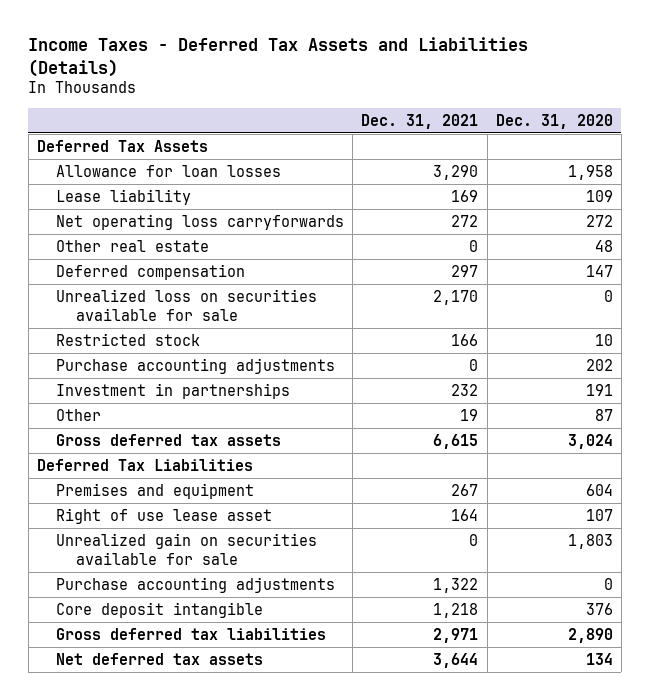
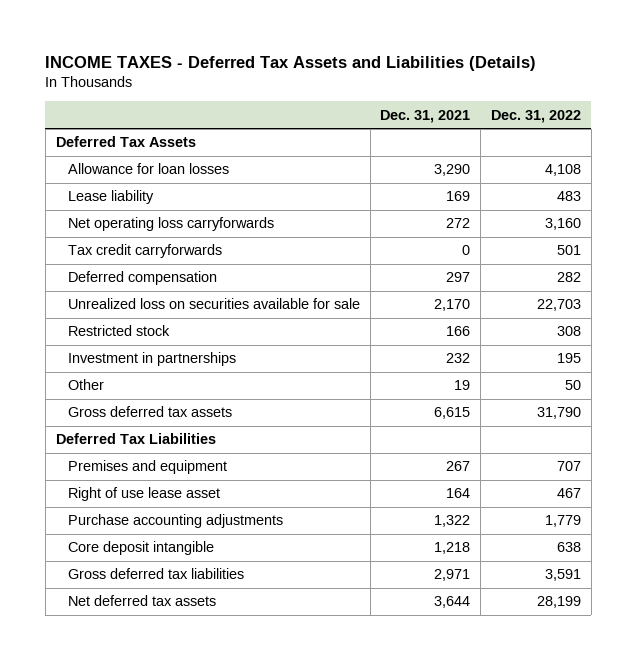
[28,36,529,77] Income Taxes - Deferred Tax Assets and Liabilities (Details) -> [45,55,537,71] INCOME TAXES - Deferred Tax Assets and Liabilities (Details)
[495,113,613,129] Dec. 31, 2020 -> none
none -> [491,109,582,123] Dec. 31, 2022
[56,239,210,252] Other real estate -> none
none -> [67,244,222,259] Tax credit carryforwards
[56,357,336,374] Purchase accounting adjustments -> none
[56,532,318,565] Unrealized gain on securities available for sale -> none

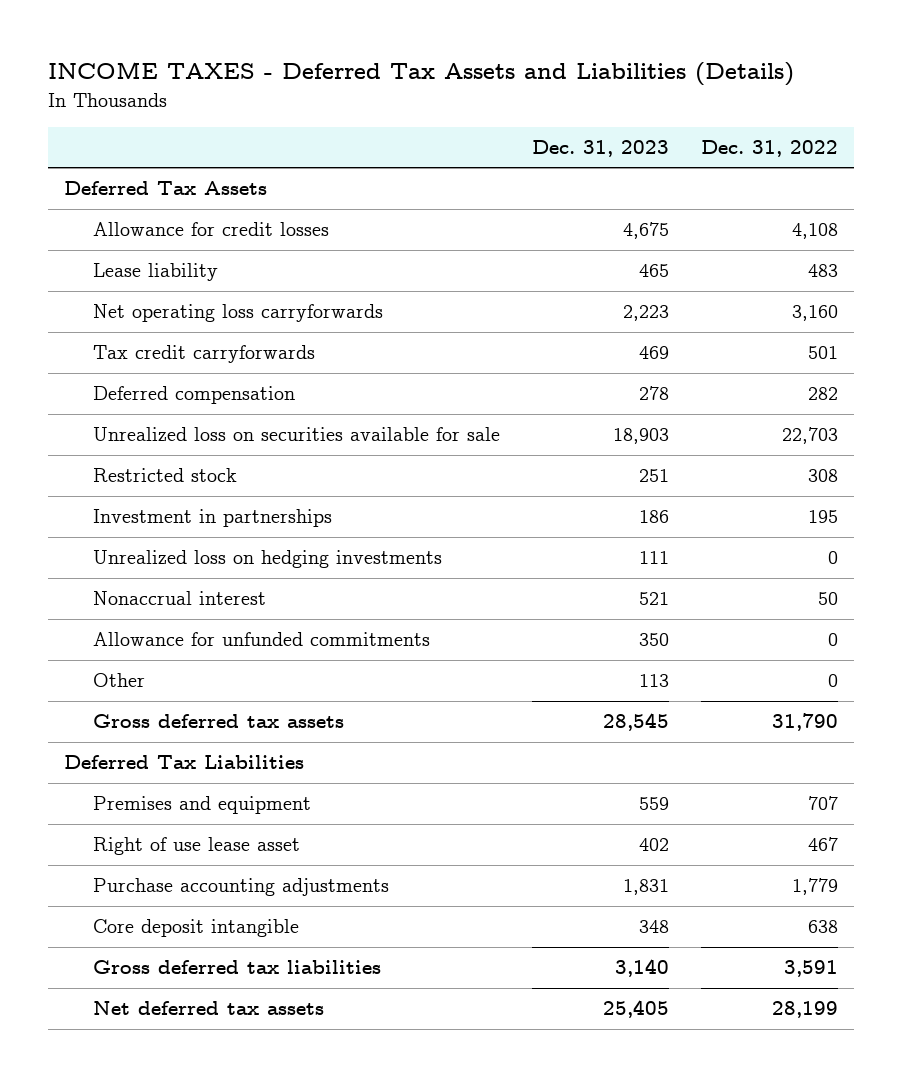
[380,109,471,123] Dec. 31, 2021 -> none
none -> [531,139,669,157] Dec. 31, 2023
[67,163,229,175] Allowance for loan losses -> [93,222,330,237] Allowance for credit losses
none -> [93,550,443,569] Unrealized loss on hedging investments
none -> [93,591,267,606] Nonaccrual interest
none -> [93,632,431,647] Allowance for unfunded commitments
[565,380,582,391] 50 -> [827,674,838,688] 0

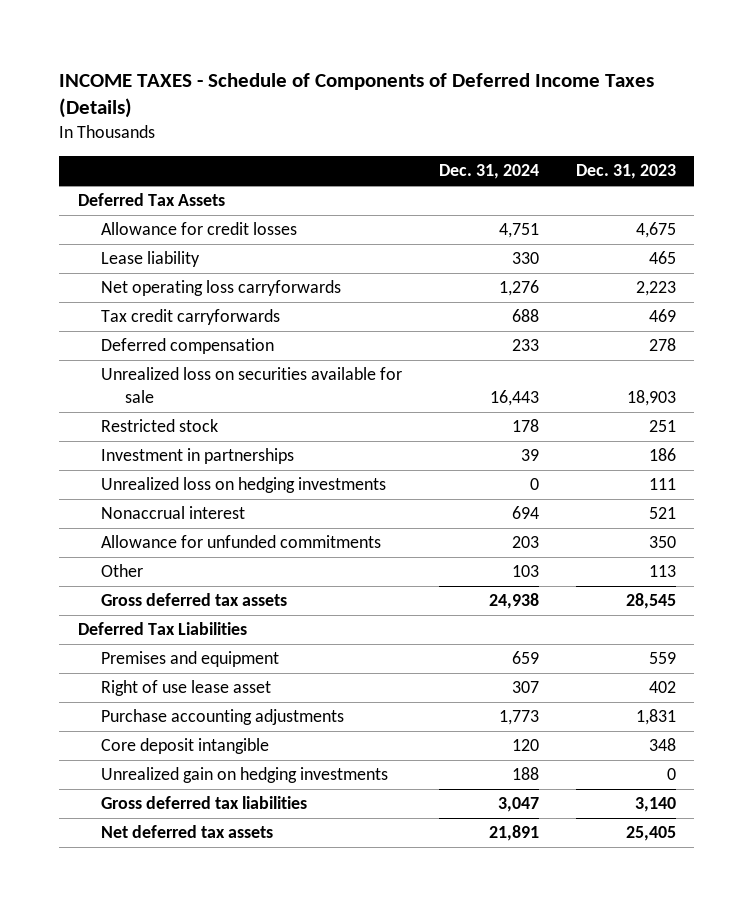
[48,62,795,87] INCOME TAXES - Deferred Tax Assets and Liabilities (Details) -> [59,72,655,119] INCOME TAXES - Schedule of Components of Deferred Income Taxes (Details)
[700,139,838,157] Dec. 31, 2022 -> none
none -> [439,164,540,180] Dec. 31, 2024
none -> [101,767,389,784] Unrealized gain on hedging investments

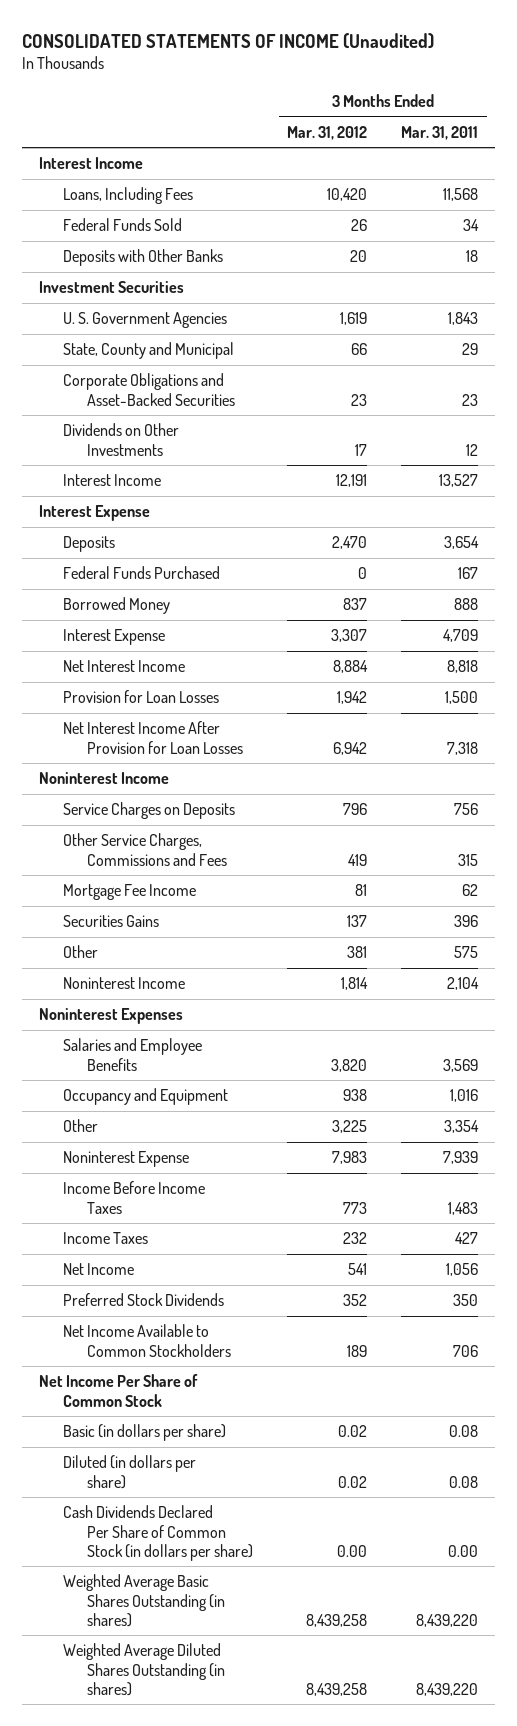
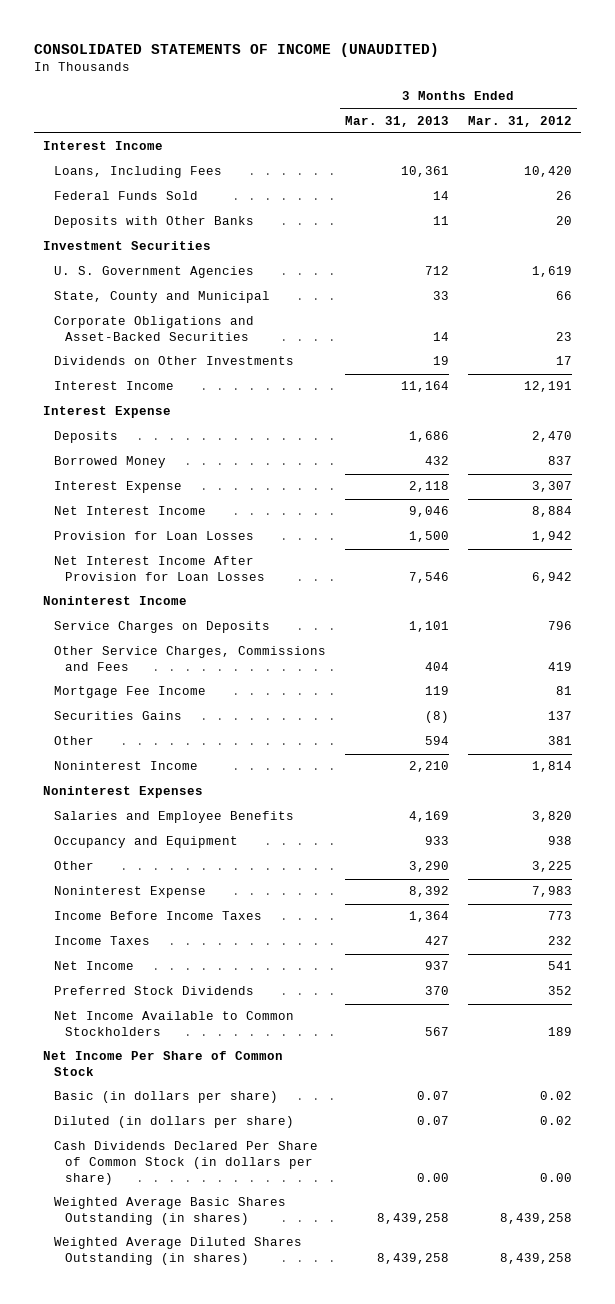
[22,32,435,49] CONSOLIDATED STATEMENTS OF INCOME (Unaudited) -> [33,42,439,57] CONSOLIDATED STATEMENTS OF INCOME (UNAUDITED)
[401,125,479,140] Mar. 31, 2011 -> none
none -> [345,115,450,127] Mar. 31, 2013
[63,566,221,580] Federal Funds Purchased -> none

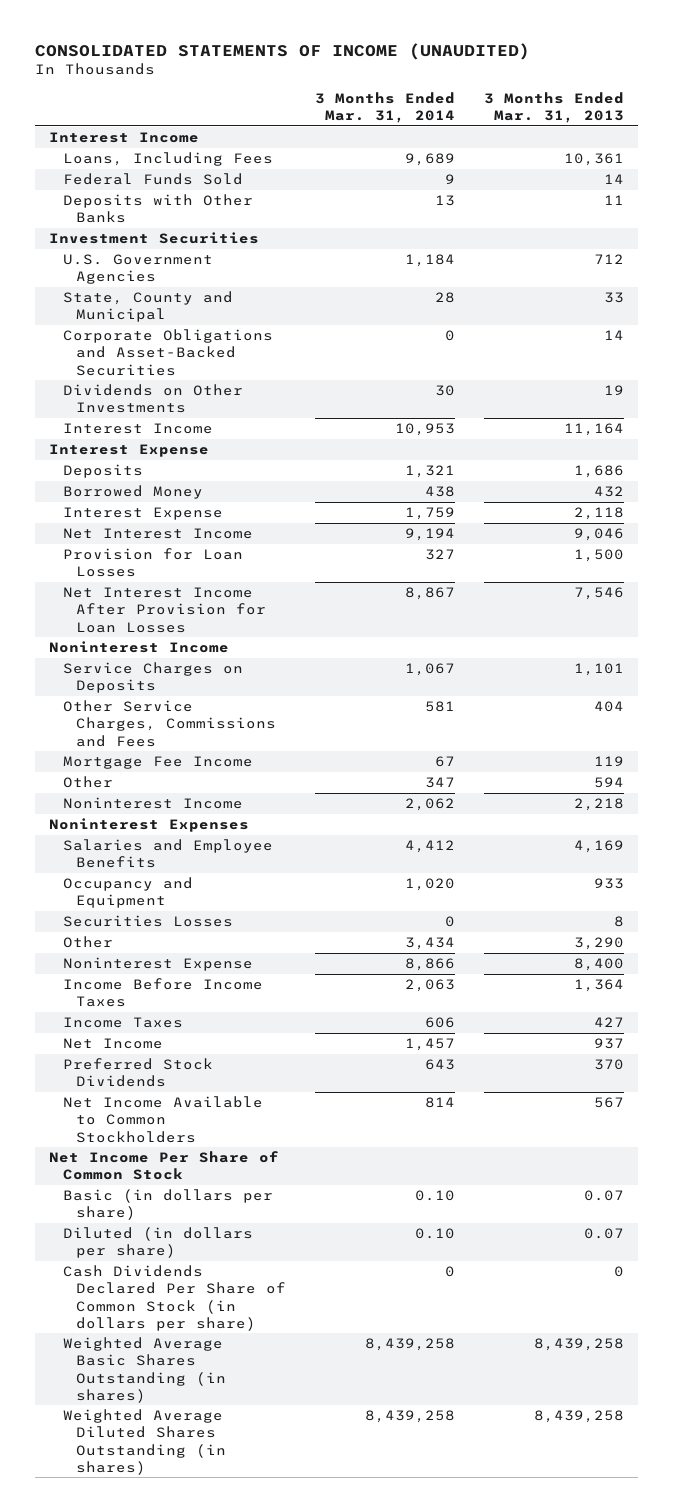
[467,115,572,127] Mar. 31, 2012 -> none
none -> [314,91,455,123] 3 Months Ended Mar. 31, 2014
[54,266,255,279] U. S. Government Agencies -> [62,254,213,285] U.S. Government Agencies
[54,711,183,721] Securities Gains -> none
[409,761,450,773] 2,210 -> [573,798,624,812] 2,218
none -> [62,915,233,928] Securities Losses
[409,886,450,898] 8,392 -> [573,958,624,972] 8,400
[417,1172,450,1182] 0.00 -> [613,1266,624,1278] 0

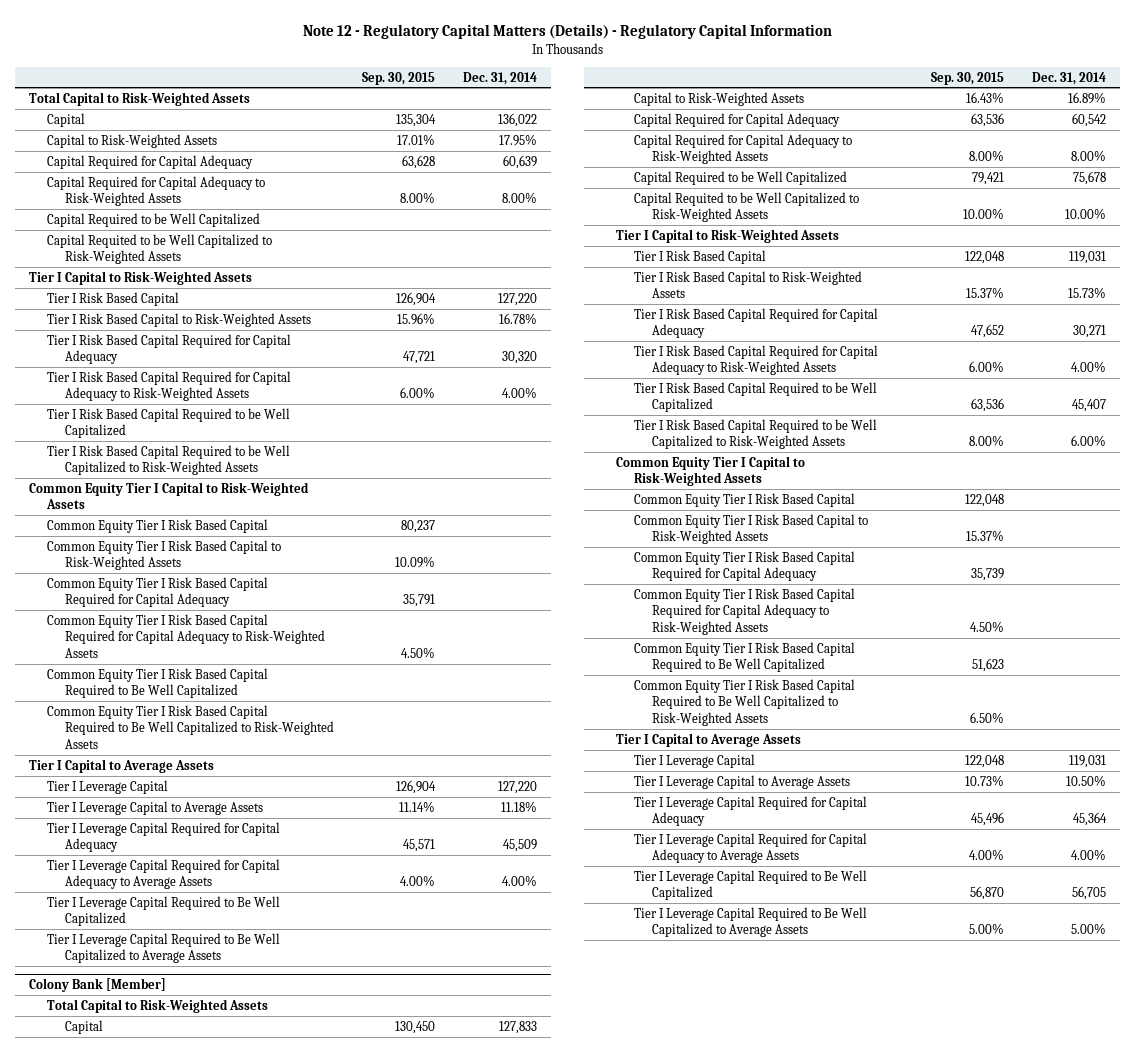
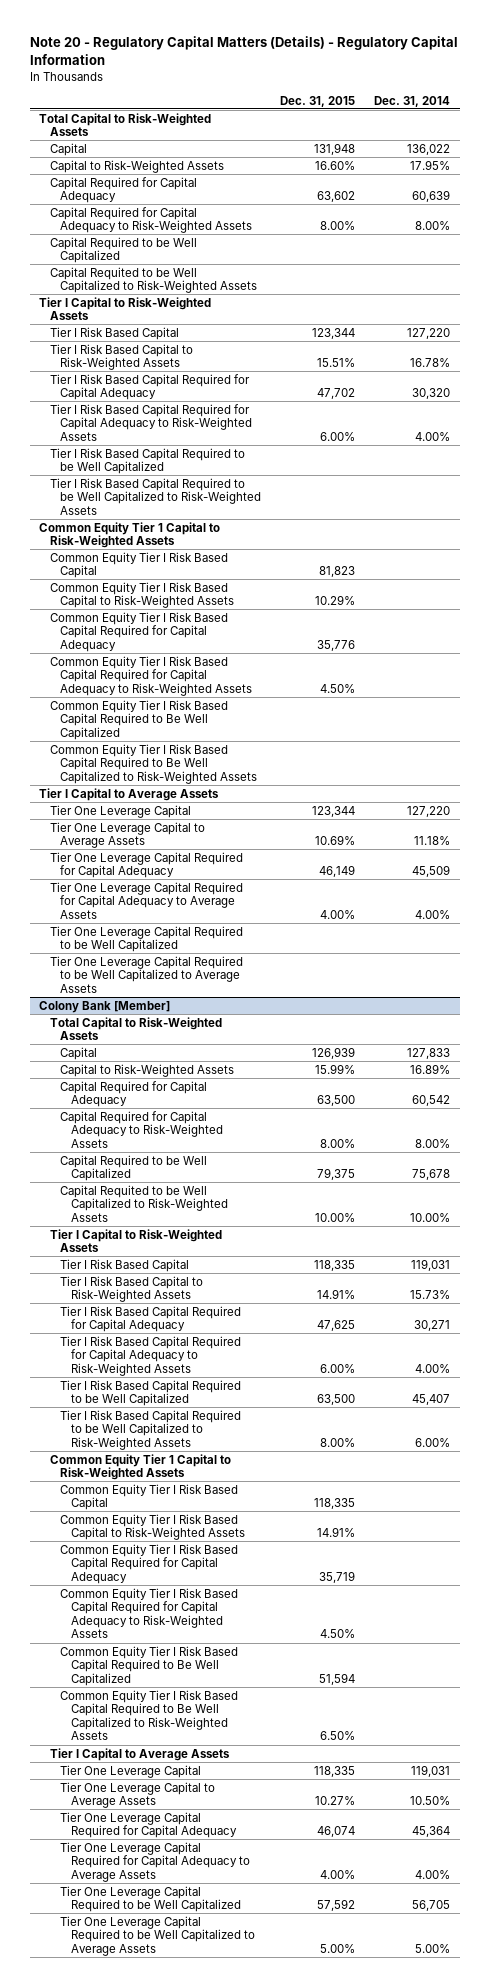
[302,23,832,39] Note 12 - Regulatory Capital Matters (Details) - Regulatory Capital Information -> [29,36,458,66] Note 20 - Regulatory Capital Matters (Details) - Regulatory Capital Information
[362,71,436,85] Sep. 30, 2015 -> none
none -> [280,95,356,107] Dec. 31, 2015
[29,481,310,510] Common Equity Tier I Capital to Risk-Weighted Assets -> [39,521,221,549] Common Equity Tier 1 Capital to Risk-Weighted Assets
[47,779,169,794] Tier I Leverage Capital -> [49,804,191,818] Tier One Leverage Capital
[47,800,264,815] Tier I Leverage Capital to Average Assets -> [49,821,205,849] Tier One Leverage Capital to Average Assets
[47,821,281,853] Tier I Leverage Capital Required for Capital Adequacy -> [49,851,243,879] Tier One Leverage Capital Required for Capital Adequacy
[47,858,281,890] Tier I Leverage Capital Required for Capital Adequacy to Average Assets -> [49,881,243,919] Tier One Leverage Capital Required for Capital Adequacy to Average Assets
[47,895,281,927] Tier I Leverage Capital Required to Be Well Capitalized -> [49,925,243,953] Tier One Leverage Capital Required to be Well Capitalized
[47,932,281,964] Tier I Leverage Capital Required to Be Well Capitalized to Average Assets -> [49,955,243,993] Tier One Leverage Capital Required to be Well Capitalized to Average Assets
[616,455,806,487] Common Equity Tier I Capital to Risk-Weighted Assets -> [49,1453,231,1481] Common Equity Tier 1 Capital to Risk-Weighted Assets
[633,753,755,768] Tier I Leverage Capital -> [60,1764,202,1778] Tier One Leverage Capital
[633,774,850,789] Tier I Leverage Capital to Average Assets -> [60,1781,216,1809] Tier One Leverage Capital to Average Assets
[633,795,867,827] Tier I Leverage Capital Required for Capital Adequacy -> [60,1811,237,1839] Tier One Leverage Capital Required for Capital Adequacy
[633,832,867,864] Tier I Leverage Capital Required for Capital Adequacy to Average Assets -> [60,1841,250,1882] Tier One Leverage Capital Required for Capital Adequacy to Average Assets
[633,869,867,901] Tier I Leverage Capital Required to Be Well Capitalized -> [60,1885,241,1913] Tier One Leverage Capital Required to be Well Capitalized
[633,906,867,938] Tier I Leverage Capital Required to Be Well Capitalized to Average Assets -> [60,1915,255,1956] Tier One Leverage Capital Required to be Well Capitalized to Average Assets

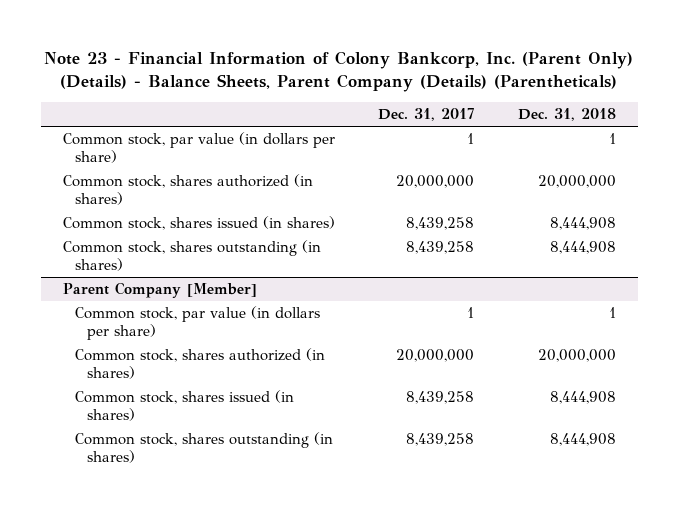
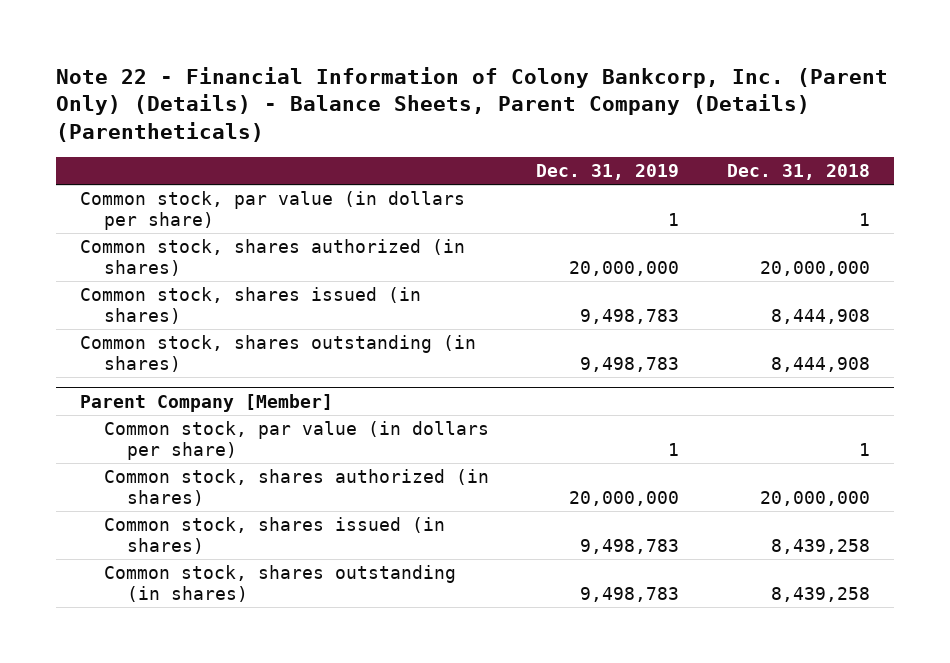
[44,50,634,92] Note 23 - Financial Information of Colony Bankcorp, Inc. (Parent Only) (Details) - Balance Sheets, Parent Company (Details) (Parentheticals) -> [56,66,889,142] Note 22 - Financial Information of Colony Bankcorp, Inc. (Parent Only) (Details) - Balance Sheets, Parent Company (Details) (Parentheticals)
[378,107,475,121] Dec. 31, 2017 -> none
none -> [536,163,680,180] Dec. 31, 2019
[550,391,617,405] 8,444,908 -> [771,538,871,554] 8,439,258
[550,433,617,447] 8,444,908 -> [771,586,871,602] 8,439,258

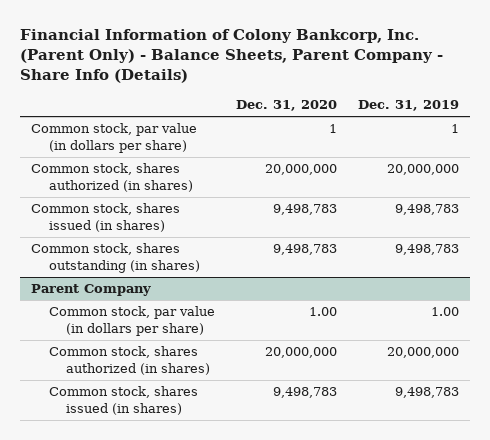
[56,66,889,142] Note 22 - Financial Information of Colony Bankcorp, Inc. (Parent Only) (Details) - Balance Sheets, Parent Company (Details) (Parentheticals) -> [20,29,444,84] Financial Information of Colony Bankcorp, Inc. (Parent Only) - Balance Sheets, Parent Company - Share Info (Details)
[727,163,871,180] Dec. 31, 2018 -> none
none -> [235,100,337,112] Dec. 31, 2020
[80,393,334,412] Parent Company [Member] -> [30,284,151,297] Parent Company
[668,442,680,456] 1 -> [431,307,460,317] 1.00
[103,565,456,602] Common stock, shares outstanding (in shares) -> none

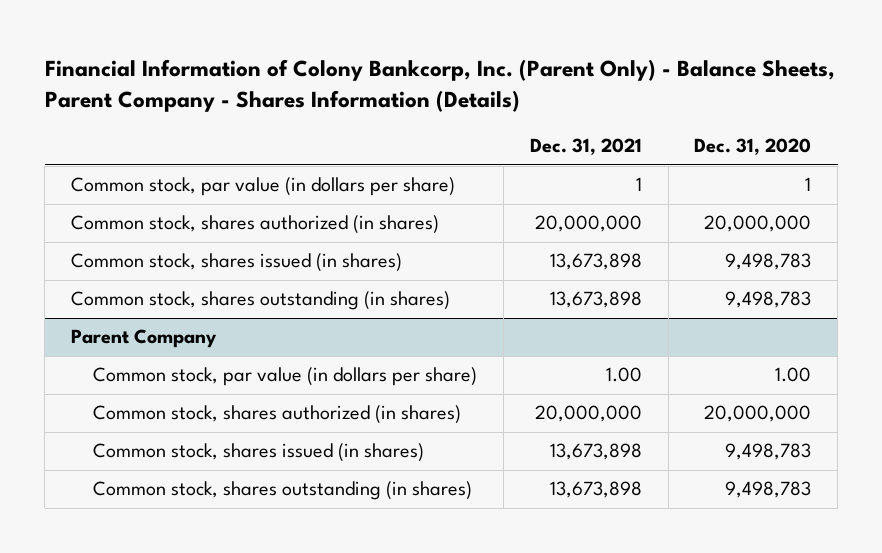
[20,29,444,84] Financial Information of Colony Bankcorp, Inc. (Parent Only) - Balance Sheets, Parent Company - Share Info (Details) -> [44,58,835,112] Financial Information of Colony Bankcorp, Inc. (Parent Only) - Balance Sheets, Parent Company - Shares Information (Details)
[358,100,460,112] Dec. 31, 2019 -> none
none -> [529,138,642,156] Dec. 31, 2021
none -> [93,481,473,501] Common stock, shares outstanding (in shares)

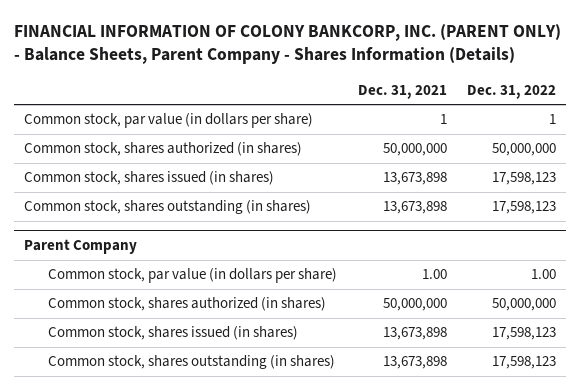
[44,58,835,112] Financial Information of Colony Bankcorp, Inc. (Parent Only) - Balance Sheets, Parent Company - Shares Information (Details) -> [13,23,561,65] FINANCIAL INFORMATION OF COLONY BANKCORP, INC. (PARENT ONLY) - Balance Sheets, Parent Company - Shares Information (Details)
[694,138,812,156] Dec. 31, 2020 -> none
none -> [467,84,557,99] Dec. 31, 2022
[534,215,642,233] 20,000,000 -> [382,143,447,157] 50,000,000
[534,405,642,423] 20,000,000 -> [382,298,447,312] 50,000,000

